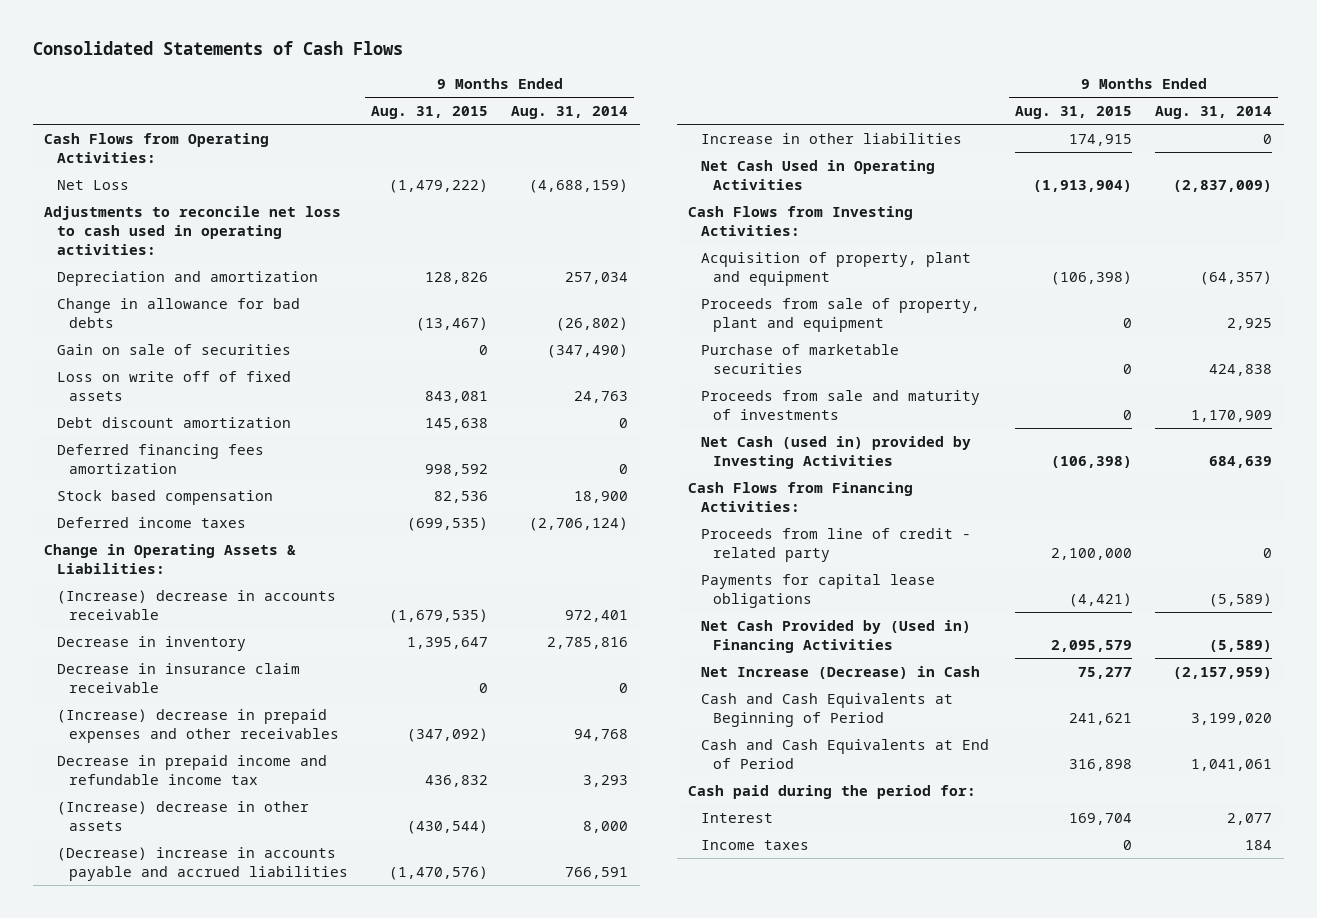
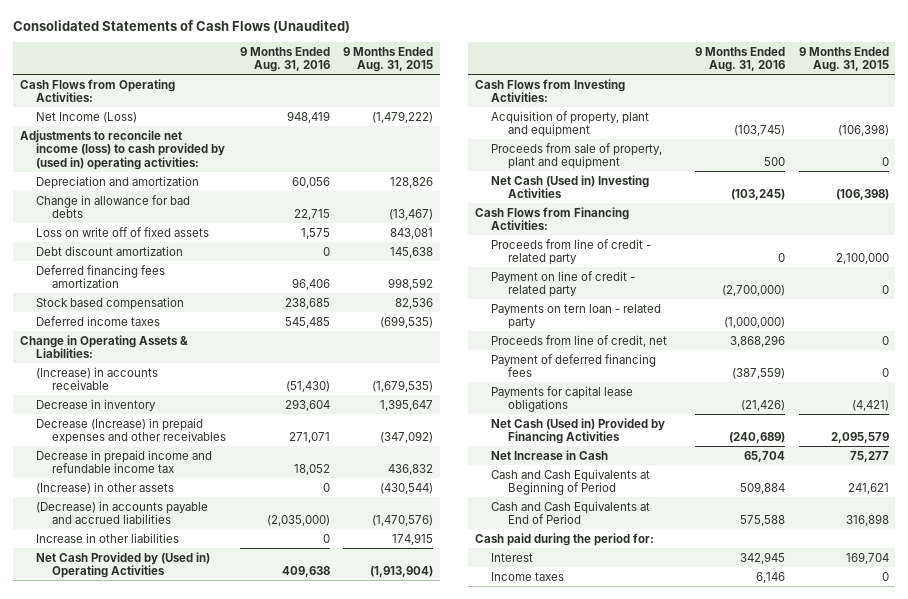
[32,41,403,56] Consolidated Statements of Cash Flows -> [13,19,351,33] Consolidated Statements of Cash Flows (Unaudited)
[511,106,629,120] Aug. 31, 2014 -> none
none -> [239,46,330,73] 9 Months Ended Aug. 31, 2016
[56,179,129,190] Net Loss -> [36,111,138,123] Net Income (Loss)
[44,205,342,255] Adjustments to reconcile net loss to cash used in operating activities: -> [19,129,226,170] Adjustments to reconcile net income (loss) to cash provided by (used in) operating activities:
[56,343,291,355] Gain on sale of securities -> none
[56,589,336,620] (Increase) decrease in accounts receivable -> [36,366,159,391] (Increase) in accounts receivable
[56,662,300,693] Decrease in insurance claim receivable -> none
[56,708,339,743] (Increase) decrease in prepaid expenses and other receivables -> [36,417,227,445] Decrease (Increase) in prepaid expenses and other receivables
[56,800,309,831] (Increase) decrease in other assets -> [36,481,175,494] (Increase) in other assets
[56,846,348,881] (Decrease) increase in accounts payable and accrued liabilities -> [36,500,209,525] (Decrease) in accounts payable and accrued liabilities
[700,159,935,190] Net Cash Used in Operating Activities -> [36,551,211,579] Net Cash Provided by (Used in) Operating Activities
[700,343,899,374] Purchase of marketable securities -> none
[700,389,980,420] Proceeds from sale and maturity of investments -> none
[700,435,971,469] Net Cash (used in) provided by Investing Activities -> [491,174,650,199] Net Cash (Used in) Investing Activities
none -> [491,270,636,298] Payment on line of credit - related party
none -> [491,303,662,330] Payments on tern loan - related party
none -> [491,334,668,347] Proceeds from line of credit, net
none -> [491,353,657,378] Payment of deferred financing fees
[700,619,971,653] Net Cash Provided by (Used in) Financing Activities -> [491,417,666,445] Net Cash (Used in) Provided by Financing Activities
[700,665,980,679] Net Increase (Decrease) in Cash -> [491,449,609,460] Net Increase in Cash

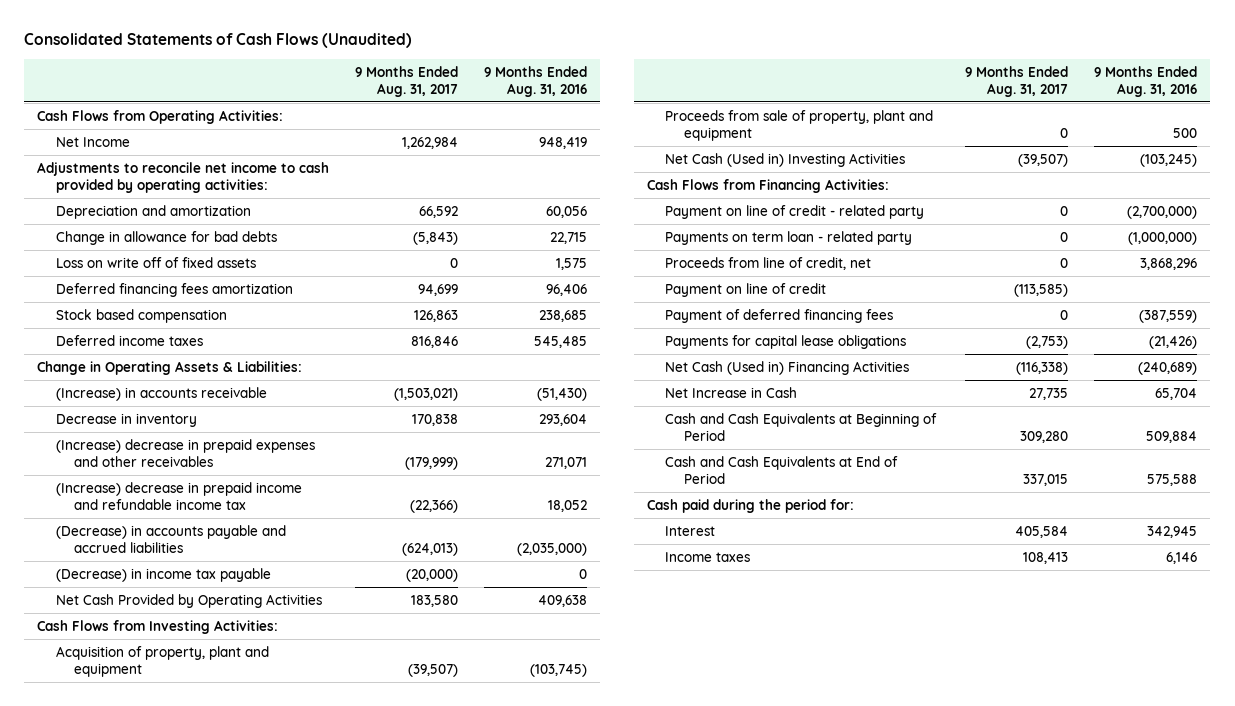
[343,46,434,73] 9 Months Ended Aug. 31, 2015 -> none
none -> [355,65,459,97] 9 Months Ended Aug. 31, 2017
[36,111,138,123] Net Income (Loss) -> [55,136,130,147] Net Income
[19,129,226,170] Adjustments to reconcile net income (loss) to cash provided by (used in) operating activities: -> [37,161,330,193] Adjustments to reconcile net income to cash provided by operating activities:
[36,245,184,256] Debt discount amortization -> none
[36,481,175,494] (Increase) in other assets -> none
[36,417,227,445] Decrease (Increase) in prepaid expenses and other receivables -> [55,438,315,467] (Increase) decrease in prepaid expenses and other receivables
[36,449,213,474] Decrease in prepaid income and refundable income tax -> [55,481,302,510] (Increase) decrease in prepaid income and refundable income tax
[36,532,180,543] Increase in other liabilities -> none
none -> [55,567,271,582] (Decrease) in income tax payable
[36,551,211,579] Net Cash Provided by (Used in) Operating Activities -> [55,593,322,608] Net Cash Provided by Operating Activities
[491,238,652,266] Proceeds from line of credit - related party -> none
[491,303,662,330] Payments on tern loan - related party -> [665,230,913,245] Payments on term loan - related party
none -> [665,282,827,297] Payment on line of credit
[491,417,666,445] Net Cash (Used in) Provided by Financing Activities -> [665,360,910,375] Net Cash (Used in) Financing Activities

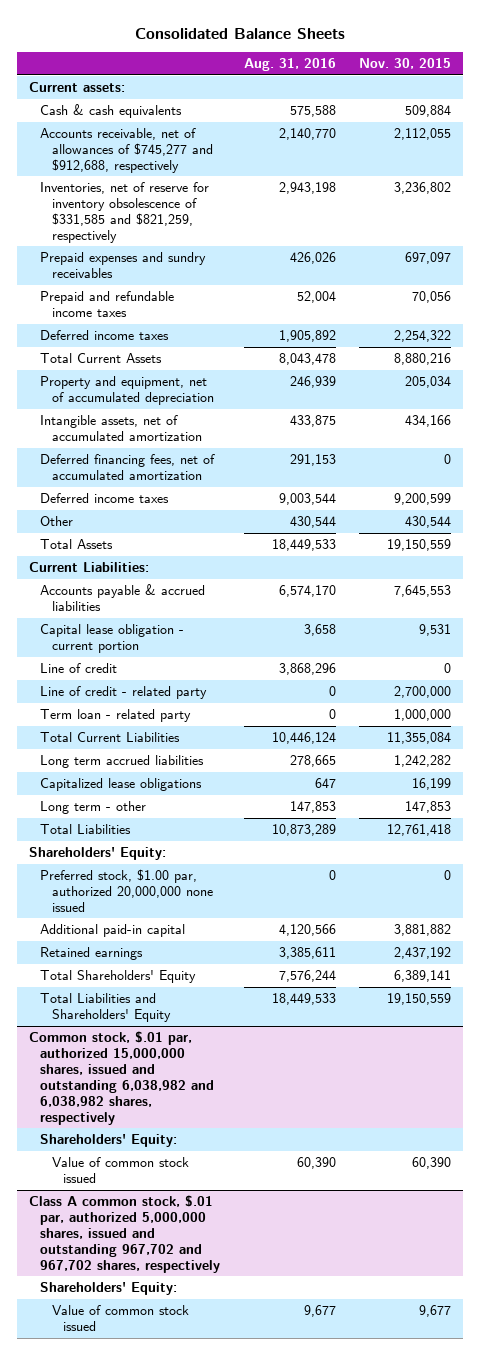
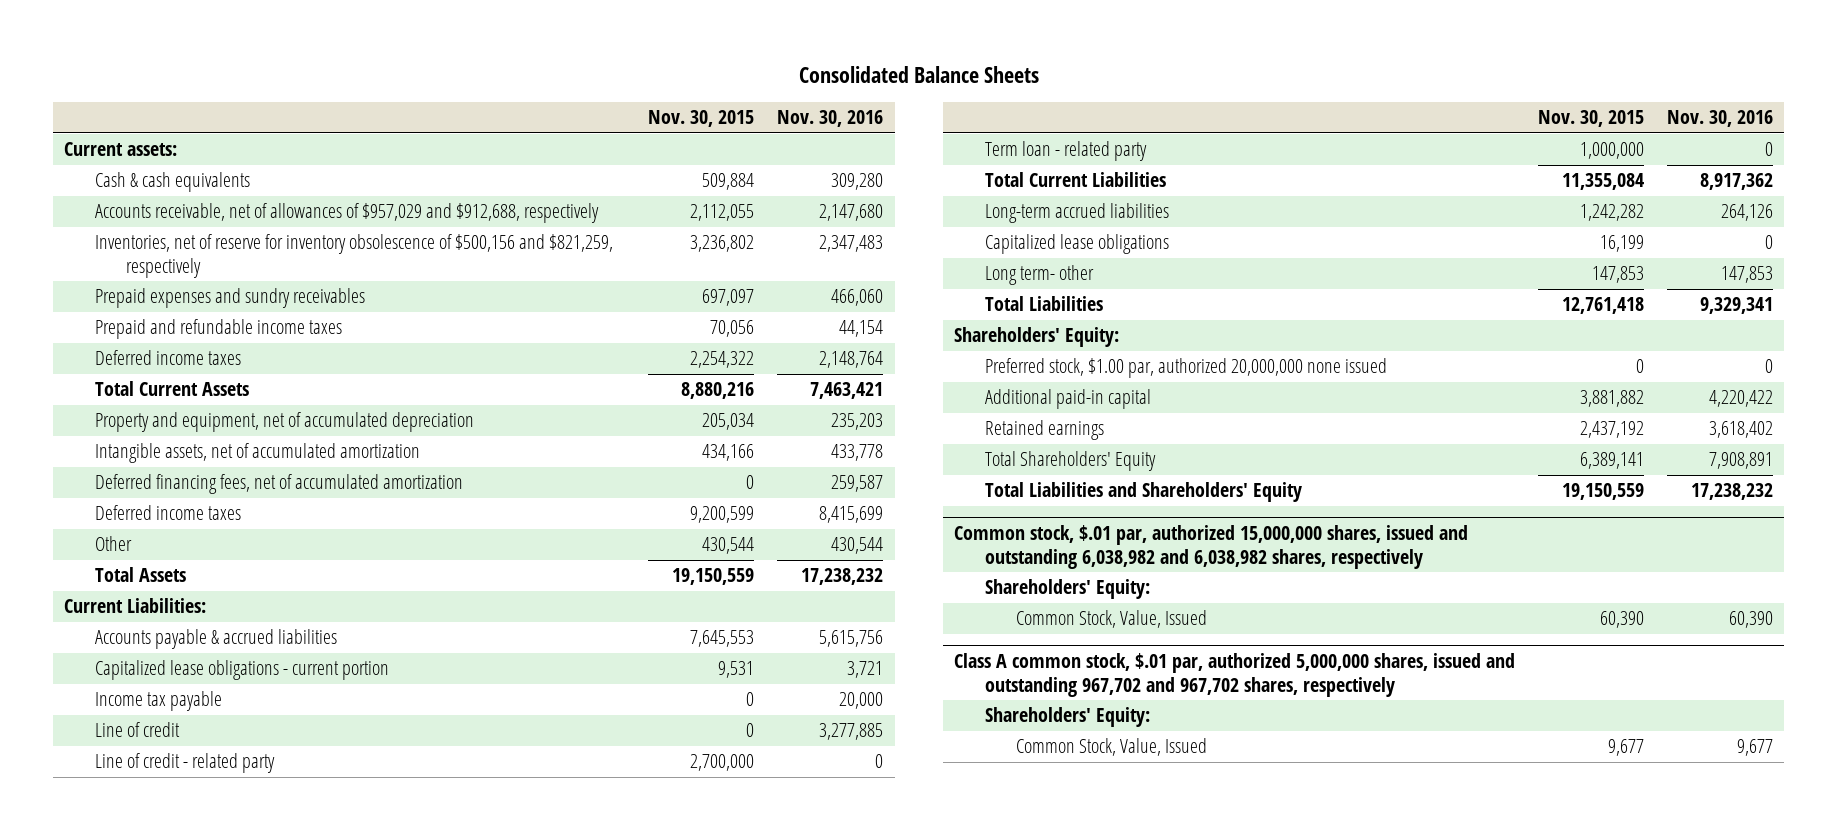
[243,58,336,72] Aug. 31, 2016 -> none
none -> [777,110,884,128] Nov. 30, 2016
[40,128,213,173] Accounts receivable, net of allowances of $745,277 and $912,688, respectively -> [95,203,600,224] Accounts receivable, net of allowances of $957,029 and $912,688, respectively
[40,182,210,243] Inventories, net of reserve for inventory obsolescence of $331,585 and $821,259, respectively -> [95,234,614,278] Inventories, net of reserve for inventory obsolescence of $500,156 and $821,259, respectively
[40,624,185,653] Capital lease obligation - current portion -> [95,660,390,681] Capitalized lease obligations - current portion
none -> [95,691,223,712] Income tax payable
[40,755,205,769] Long term accrued liabilities -> [984,203,1169,224] Long-term accrued liabilities
[40,801,147,815] Long term - other -> [984,265,1094,286] Long term- other
[51,1157,189,1183] Value of common stock issued -> [1015,610,1207,629] Common Stock, Value, Issued
[51,1305,189,1331] Value of common stock issued -> [1015,738,1207,757] Common Stock, Value, Issued

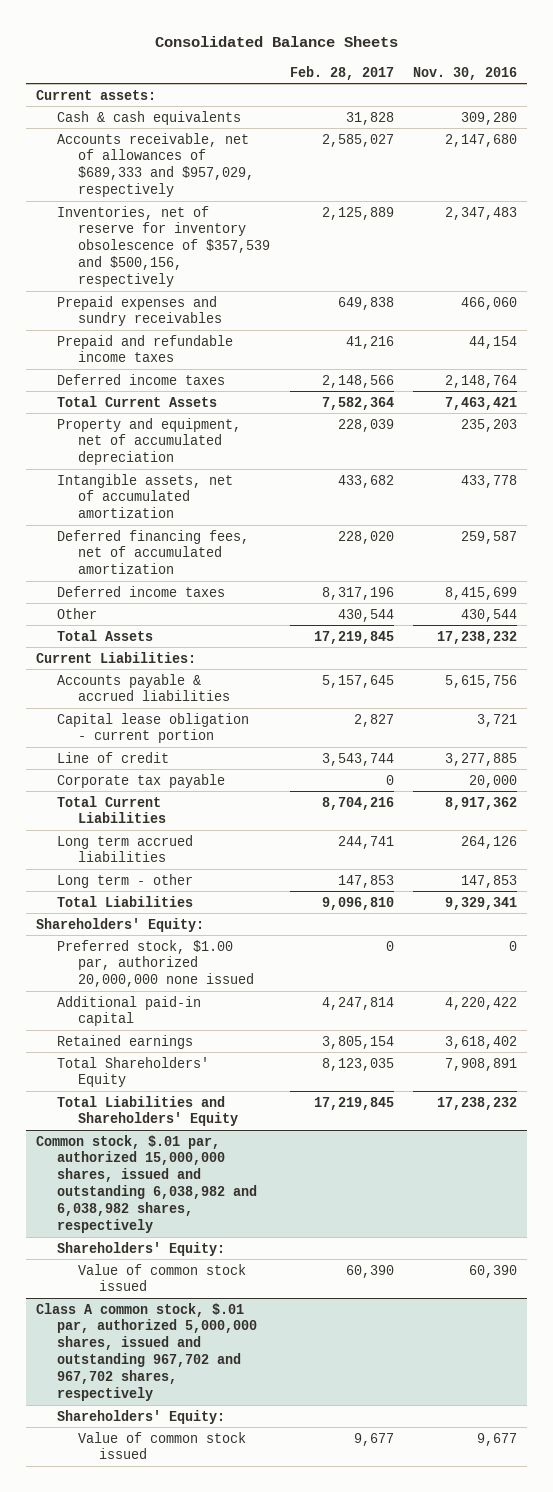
[648,110,755,128] Nov. 30, 2015 -> none
none -> [289,65,394,80] Feb. 28, 2017
[95,203,600,224] Accounts receivable, net of allowances of $957,029 and $912,688, respectively -> [56,132,255,198] Accounts receivable, net of allowances of $689,333 and $957,029, respectively
[95,234,614,278] Inventories, net of reserve for inventory obsolescence of $500,156 and $821,259, respectively -> [56,205,271,288] Inventories, net of reserve for inventory obsolescence of $357,539 and $500,156, respectively
[95,691,223,712] Income tax payable -> none
[95,660,390,681] Capitalized lease obligations - current portion -> [56,712,249,744] Capital lease obligation - current portion
[95,753,276,774] Line of credit - related party -> none
[984,141,1147,162] Term loan - related party -> none
none -> [56,773,225,788] Corporate tax payable
[984,234,1169,255] Capitalized lease obligations -> none
[984,203,1169,224] Long-term accrued liabilities -> [56,834,193,863] Long term accrued liabilities
[984,265,1094,286] Long term- other -> [56,873,193,888] Long term - other
[1015,610,1207,629] Common Stock, Value, Issued -> [78,1263,247,1292] Value of common stock issued
[1015,738,1207,757] Common Stock, Value, Issued -> [78,1431,247,1460] Value of common stock issued

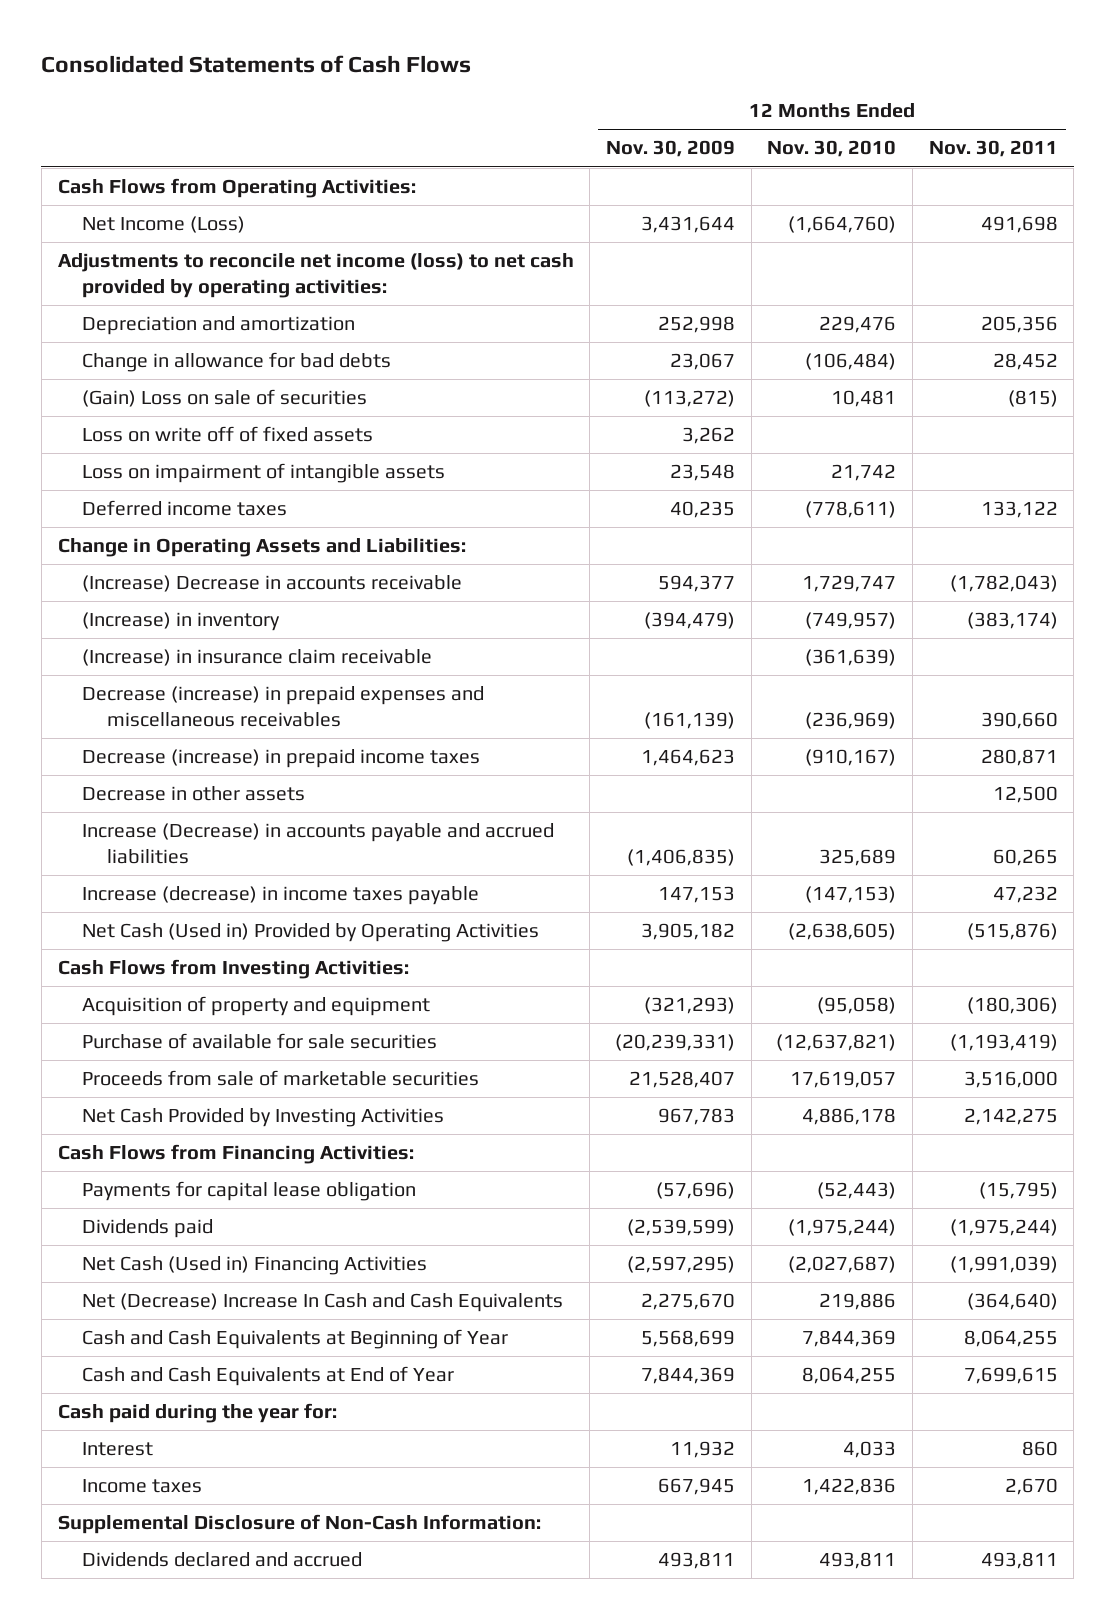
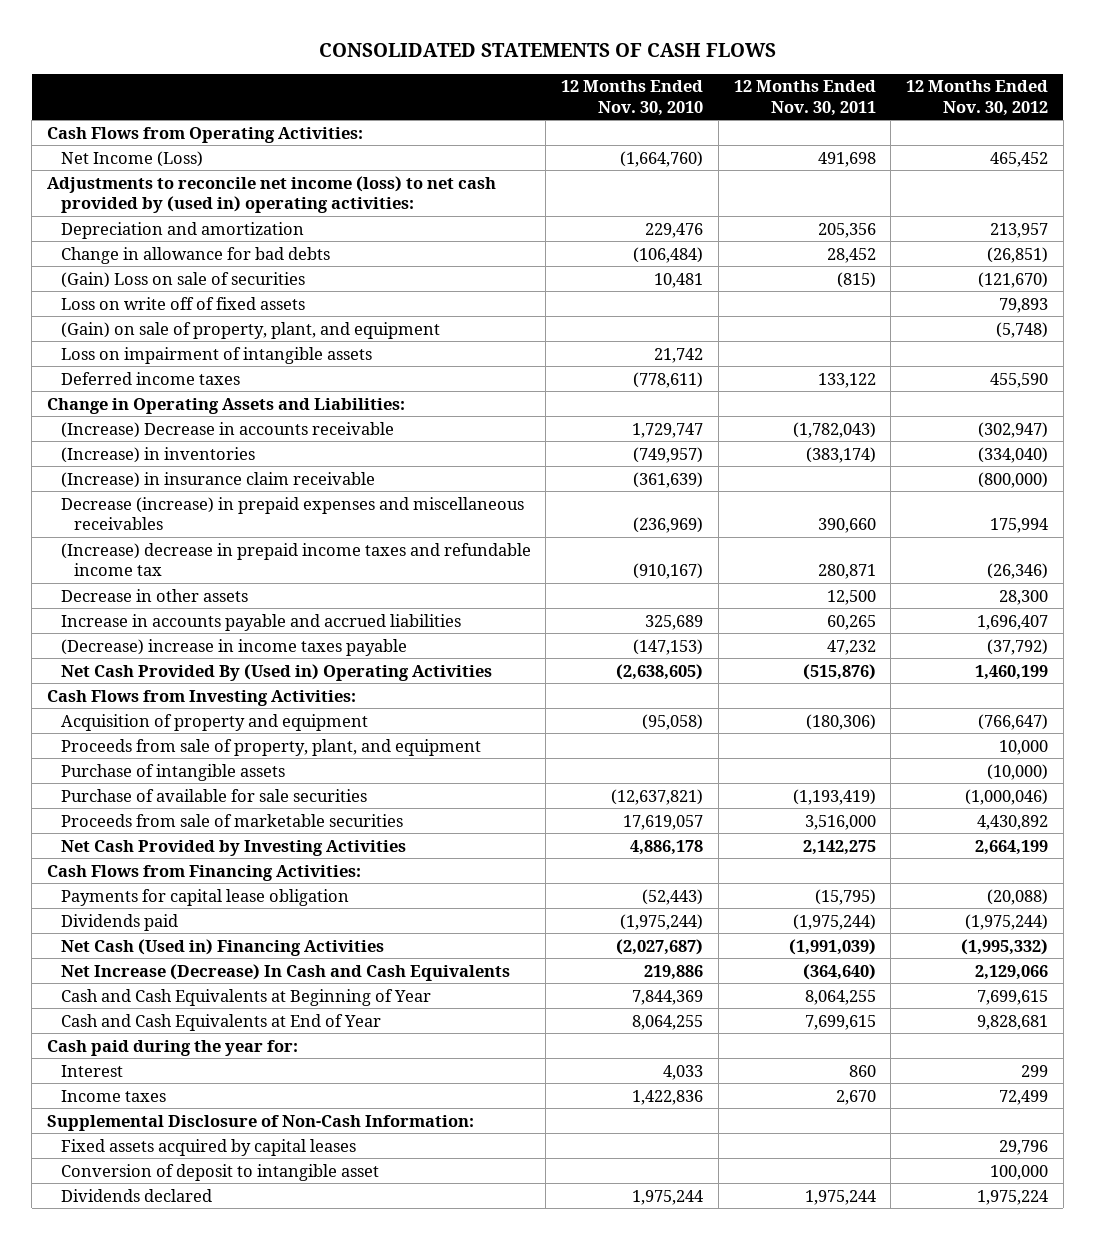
[41,55,472,74] Consolidated Statements of Cash Flows -> [318,43,776,58] CONSOLIDATED STATEMENTS OF CASH FLOWS
[605,140,735,158] Nov. 30, 2009 -> none
none -> [906,80,1049,116] 12 Months Ended Nov. 30, 2012
[57,253,574,298] Adjustments to reconcile net income (loss) to net cash provided by operating activities: -> [47,175,497,214] Adjustments to reconcile net income (loss) to net cash provided by (used in) operating activities:
none -> [60,321,440,339] (Gain) on sale of property, plant, and equipment
[82,612,281,632] (Increase) in inventory -> [60,446,255,463] (Increase) in inventories
[82,749,481,769] Decrease (increase) in prepaid income taxes -> [60,542,531,577] (Increase) decrease in prepaid income taxes and refundable income tax
[82,823,555,864] Increase (Decrease) in accounts payable and accrued liabilities -> [60,613,461,631] Increase in accounts payable and accrued liabilities
[82,886,480,906] Increase (decrease) in income taxes payable -> [60,638,407,656] (Decrease) increase in income taxes payable
[82,923,540,943] Net Cash (Used in) Provided by Operating Activities -> [60,663,492,681] Net Cash Provided By (Used in) Operating Activities
none -> [60,738,481,756] Proceeds from sale of property, plant, and equipment
none -> [60,763,285,781] Purchase of intangible assets
[82,1293,564,1313] Net (Decrease) Increase In Cash and Cash Equivalents -> [60,963,510,981] Net Increase (Decrease) In Cash and Cash Equivalents
none -> [60,1138,356,1156] Fixed assets acquired by capital leases
none -> [60,1163,379,1181] Conversion of deposit to intangible asset
[82,1552,363,1568] Dividends declared and accrued -> [60,1188,212,1202] Dividends declared
[819,1552,897,1570] 493,811 -> [632,1189,704,1205] 1,975,244
[980,1552,1058,1570] 493,811 -> [804,1189,876,1205] 1,975,244

